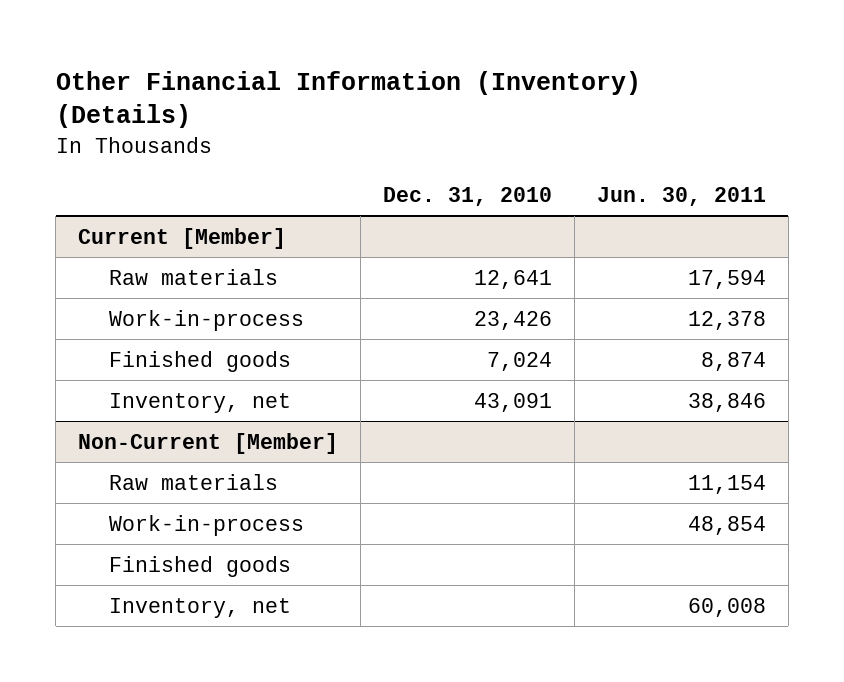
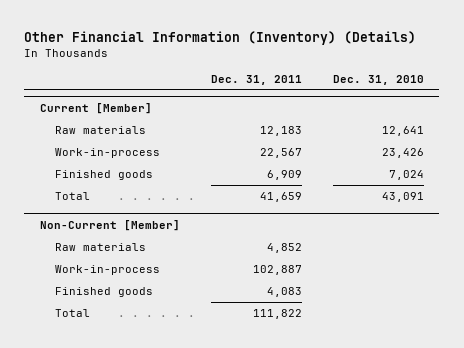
[596,187,766,207] Jun. 30, 2011 -> none
none -> [210,74,302,85] Dec. 31, 2011
[108,392,291,413] Inventory, net -> [55,191,91,200] Total
[108,597,291,618] Inventory, net -> [55,308,91,317] Total

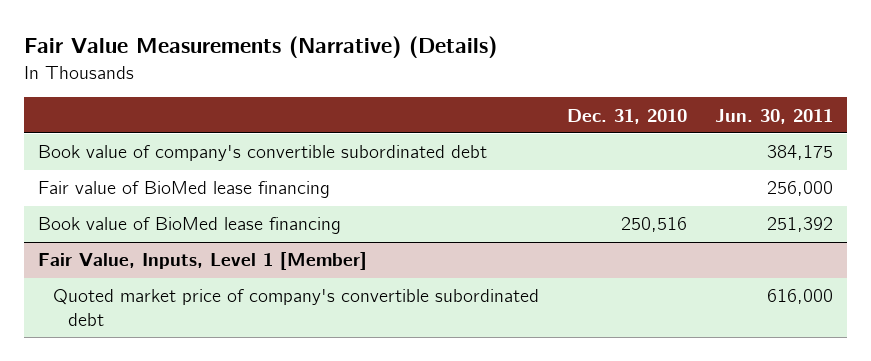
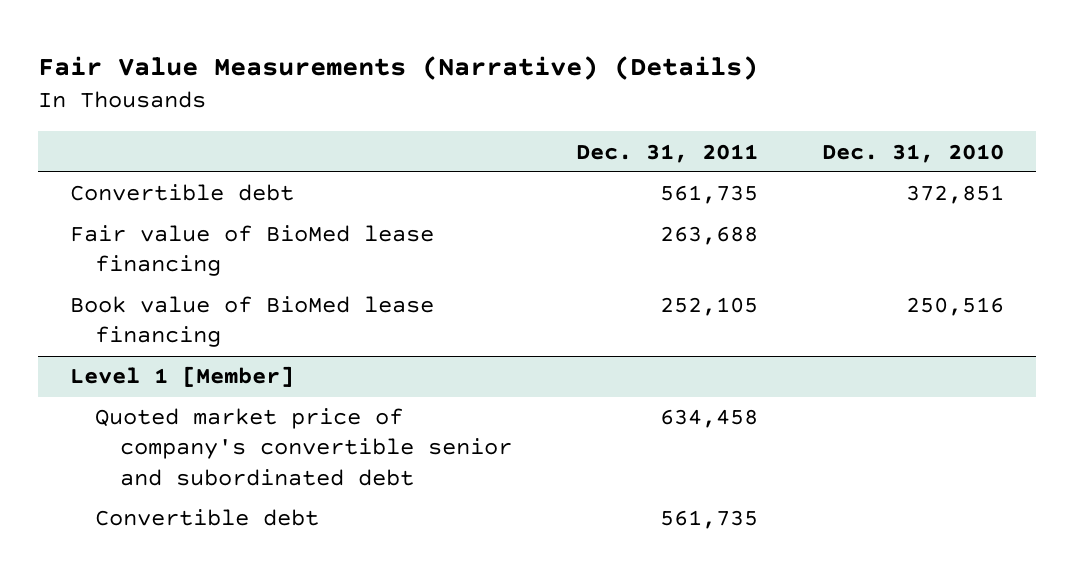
[714,108,833,124] Jun. 30, 2011 -> none
none -> [575,143,758,163] Dec. 31, 2011
[37,145,487,162] Book value of company's convertible subordinated debt -> none
none -> [69,184,294,202] Convertible debt
[37,252,367,271] Fair Value, Inputs, Level 1 [Member] -> [69,366,294,388] Level 1 [Member]
[52,289,539,327] Quoted market price of company's convertible subordinated debt -> [94,408,513,486] Quoted market price of company's convertible senior and subordinated debt
none -> [94,509,319,527] Convertible debt

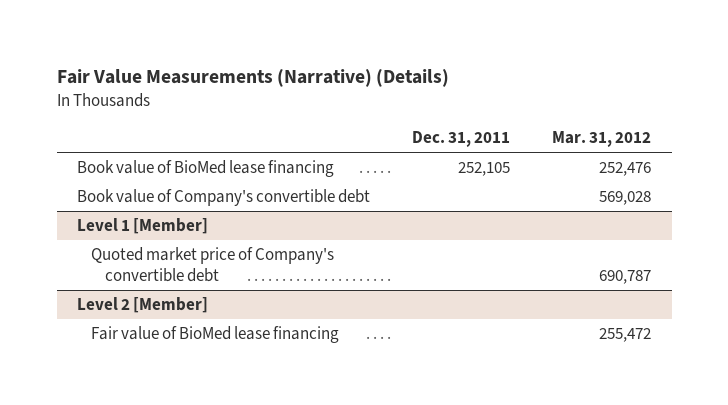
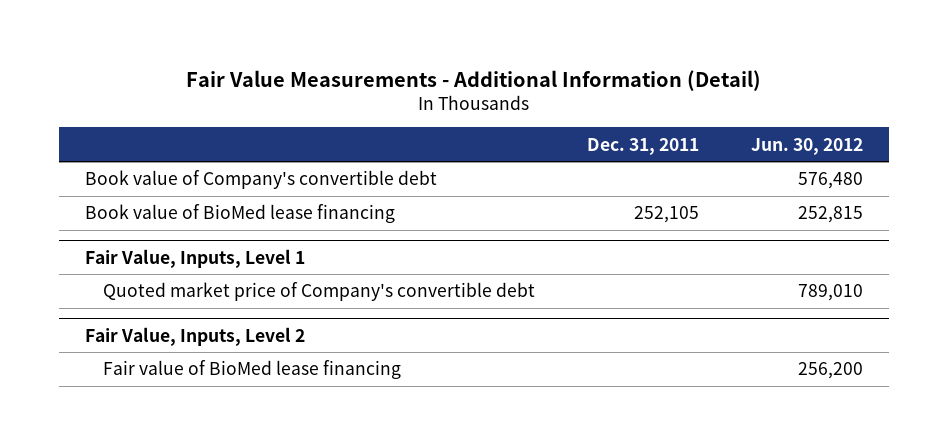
[56,69,449,88] Fair Value Measurements (Narrative) (Details) -> [186,69,762,91] Fair Value Measurements - Additional Information (Detail)
[552,131,652,148] Mar. 31, 2012 -> none
none -> [751,137,864,155] Jun. 30, 2012
[77,160,335,178] Book value of BioMed lease financing -> [85,204,396,224] Book value of BioMed lease financing
[77,218,209,235] Level 1 [Member] -> [85,248,306,268] Fair Value, Inputs, Level 1
[77,297,209,314] Level 2 [Member] -> [85,326,306,346] Fair Value, Inputs, Level 2

